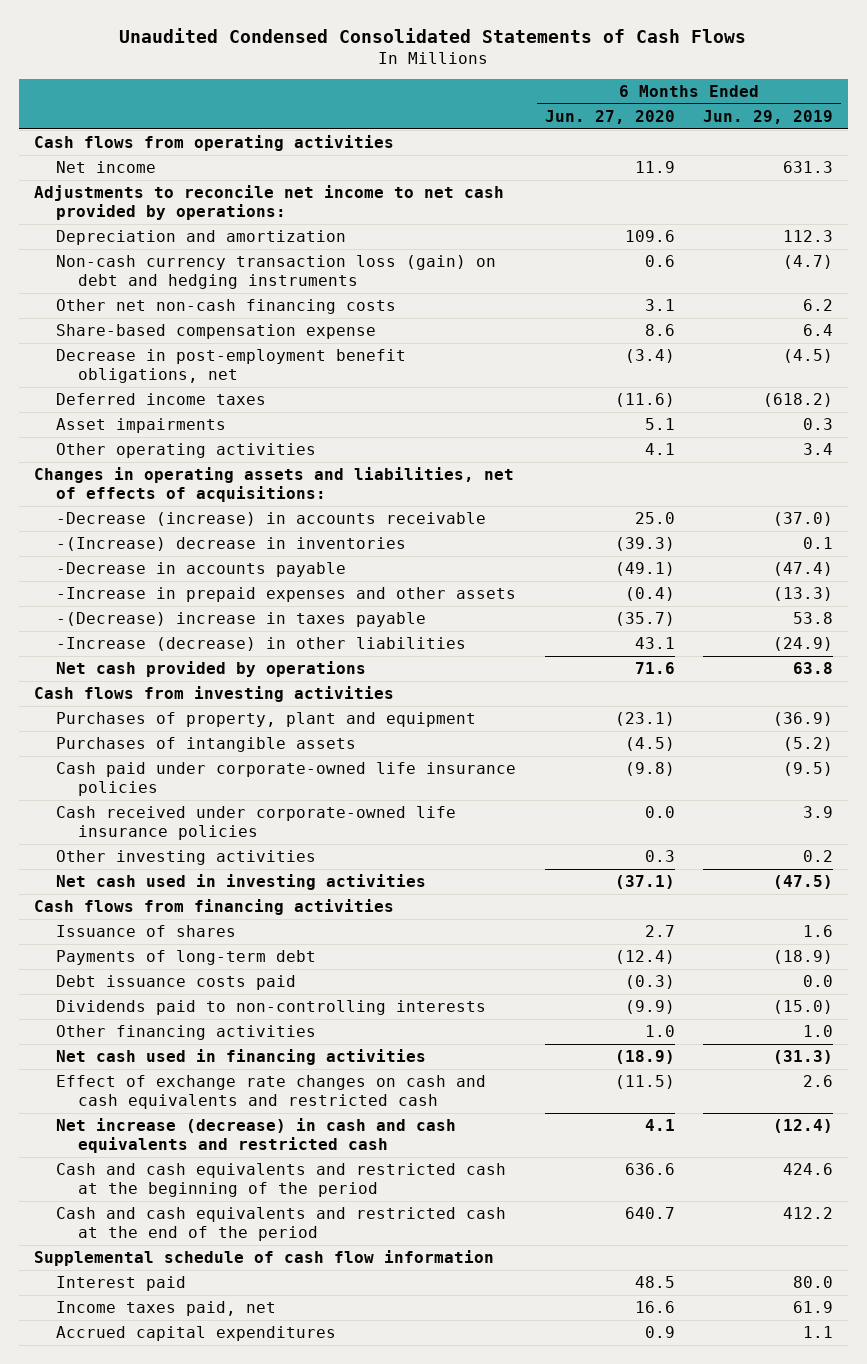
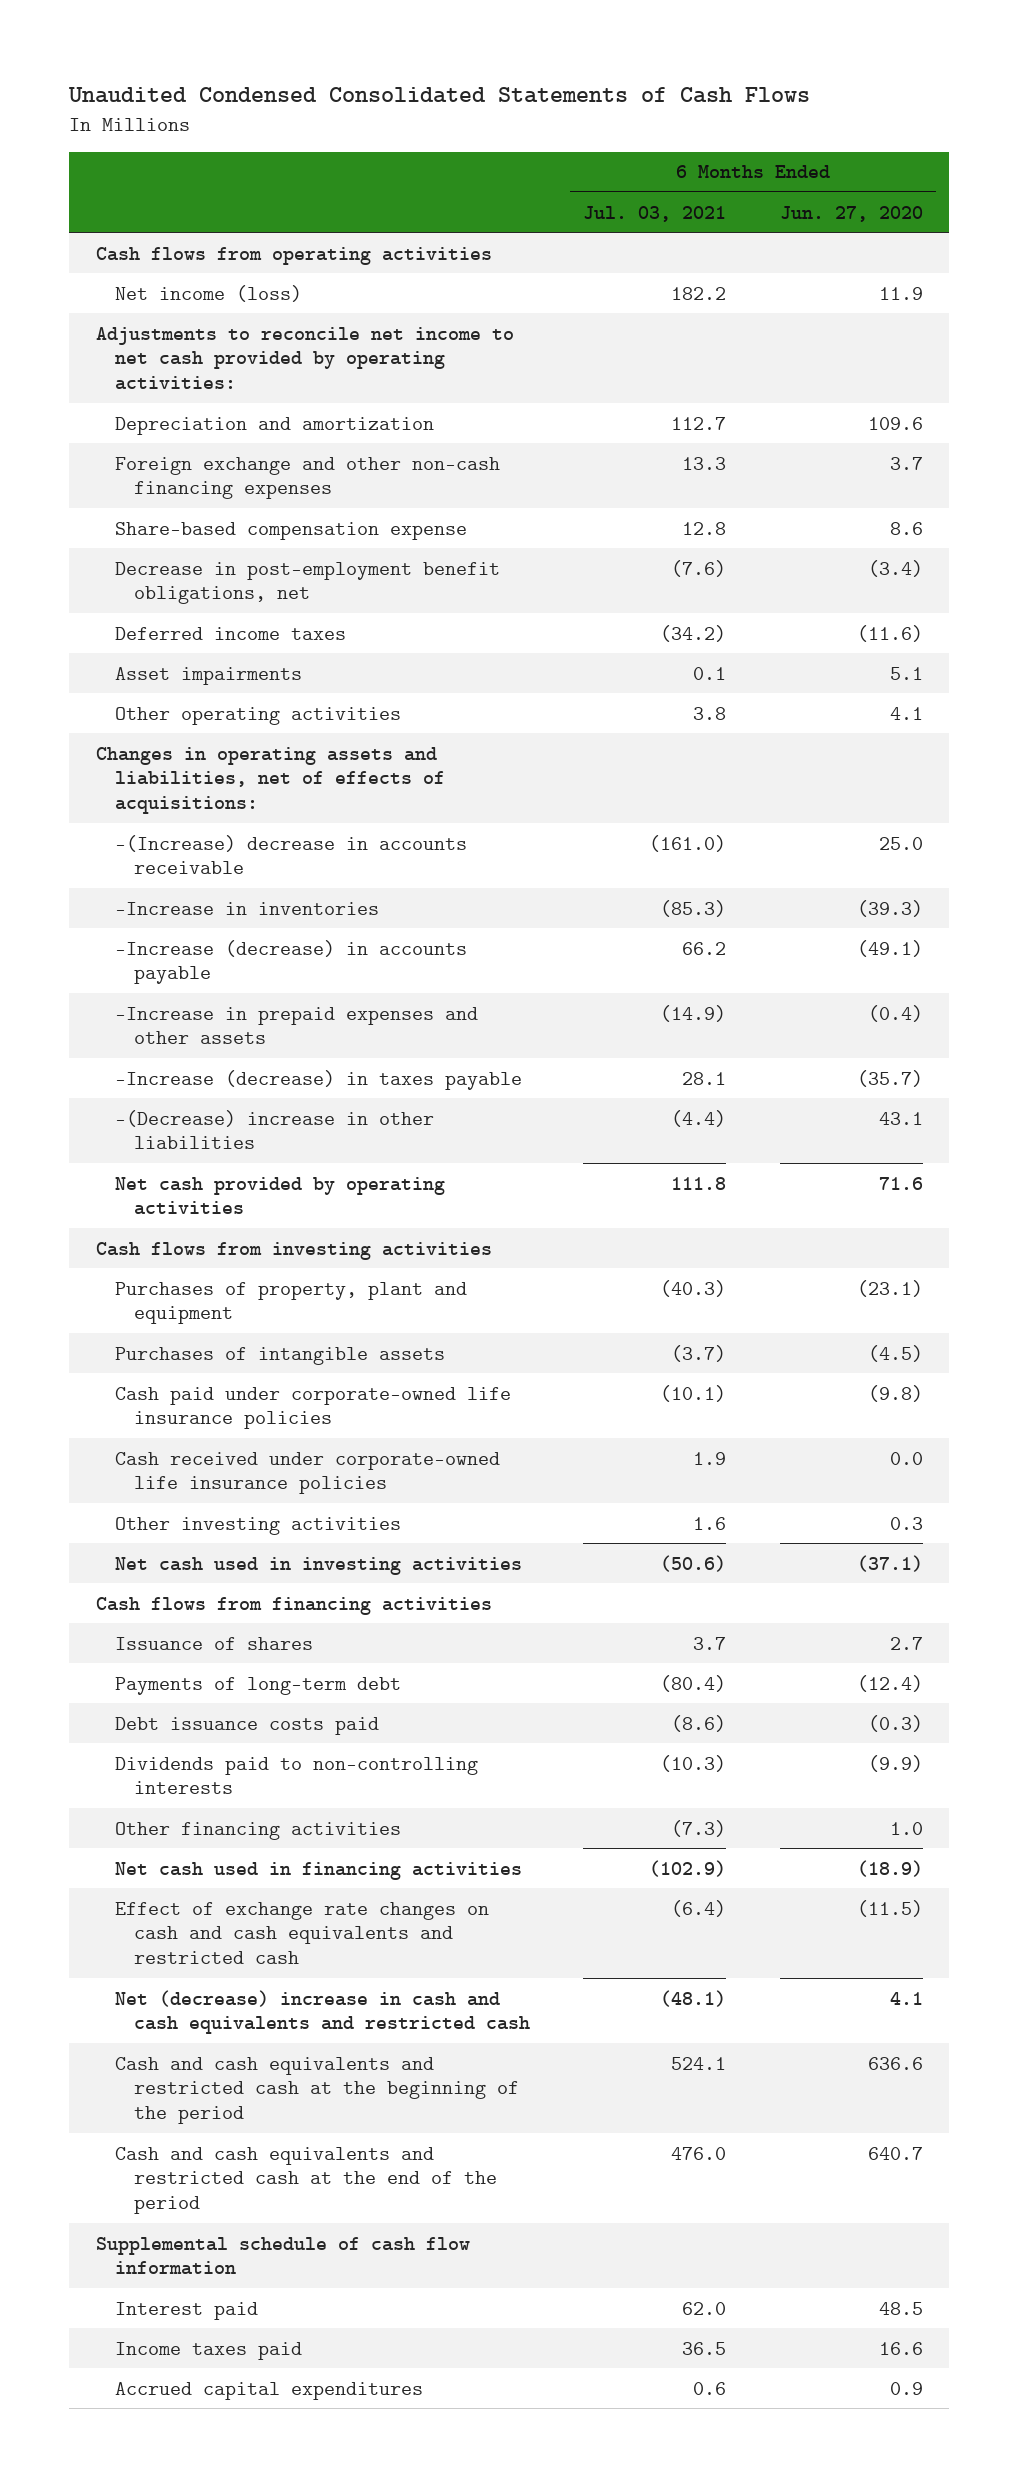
[703,110,834,125] Jun. 29, 2019 -> none
none -> [583,205,727,222] Jul. 03, 2021
[55,161,156,174] Net income -> [114,284,302,302] Net income (loss)
[33,185,504,221] Adjustments to reconcile net income to net cash provided by operations: -> [95,326,514,391] Adjustments to reconcile net income to net cash provided by operating activities:
[55,255,496,290] Non-cash currency transaction loss (gain) on debt and hedging instruments -> none
[55,299,396,315] Other net non-cash financing costs -> none
none -> [114,456,500,500] Foreign exchange and other non-cash financing expenses
[55,512,486,527] -Decrease (increase) in accounts receivable -> [114,834,467,875] -(Increase) decrease in accounts receivable
[55,537,406,552] -(Increase) decrease in inventories -> [114,901,379,915] -Increase in inventories
[55,562,346,578] -Decrease in accounts payable -> [114,939,467,985] -Increase (decrease) in accounts payable
[55,612,426,628] -(Decrease) increase in taxes payable -> [114,1069,522,1090] -Increase (decrease) in taxes payable
[55,637,466,652] -Increase (decrease) in other liabilities -> [114,1109,434,1150] -(Decrease) increase in other liabilities
[55,661,366,678] Net cash provided by operations -> [114,1176,445,1216] Net cash provided by operating activities
[55,1118,456,1154] Net increase (decrease) in cash and cash equivalents and restricted cash -> [114,1989,530,2035] Net (decrease) increase in cash and cash equivalents and restricted cash
[55,1301,276,1317] Income taxes paid, net -> [114,2341,302,2360] Income taxes paid

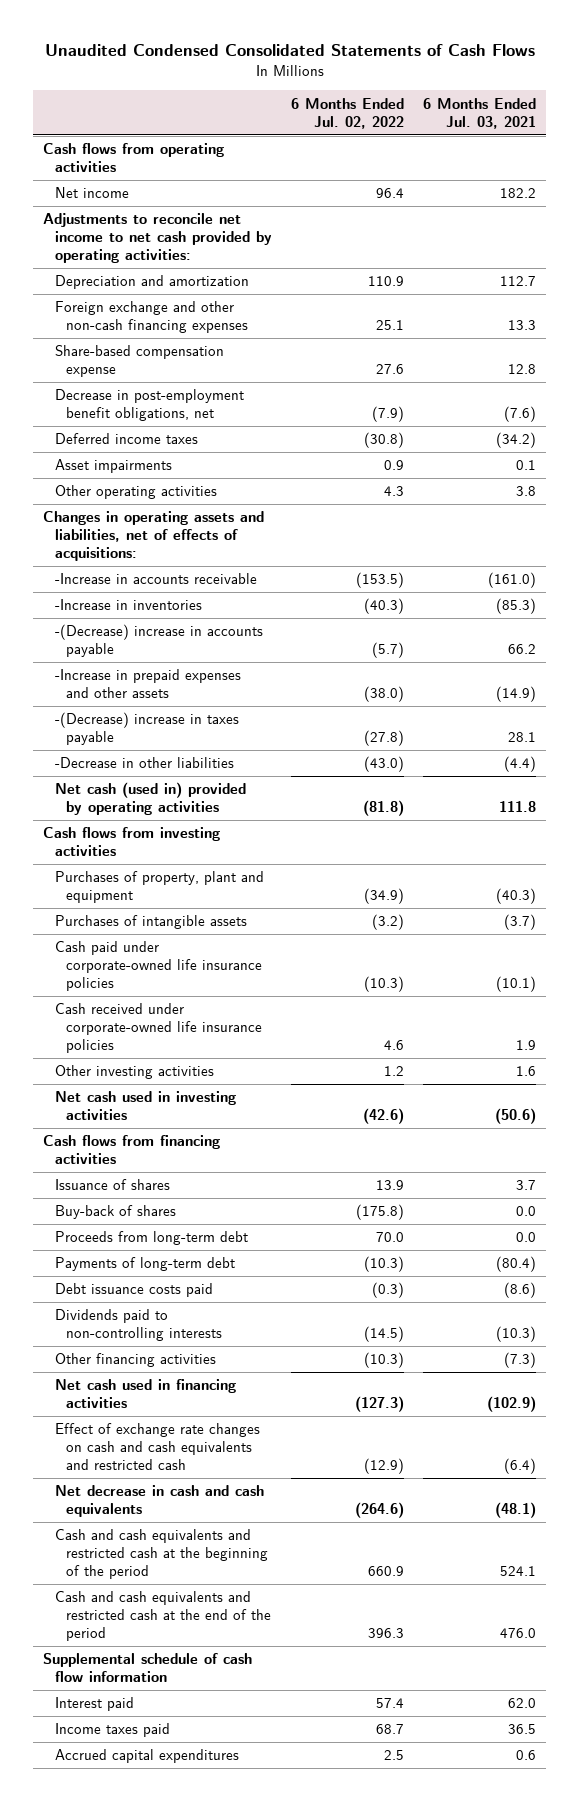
[779,205,923,222] Jun. 27, 2020 -> none
none -> [290,97,404,129] 6 Months Ended Jul. 02, 2022
[114,284,302,302] Net income (loss) -> [54,187,129,199] Net income
[114,834,467,875] -(Increase) decrease in accounts receivable -> [54,573,257,585] -Increase in accounts receivable
[114,939,467,985] -Increase (decrease) in accounts payable -> [54,624,263,658] -(Decrease) increase in accounts payable
[114,1069,522,1090] -Increase (decrease) in taxes payable -> [54,712,239,746] -(Decrease) increase in taxes payable
[114,1109,434,1150] -(Decrease) increase in other liabilities -> [54,757,234,769] -Decrease in other liabilities
[114,1176,445,1216] Net cash provided by operating activities -> [54,782,246,816] Net cash (used in) provided by operating activities
none -> [54,1205,176,1220] Buy-back of shares
none -> [54,1231,248,1246] Proceeds from long-term debt
[114,1989,530,2035] Net (decrease) increase in cash and cash equivalents and restricted cash -> [54,1485,264,1518] Net decrease in cash and cash equivalents

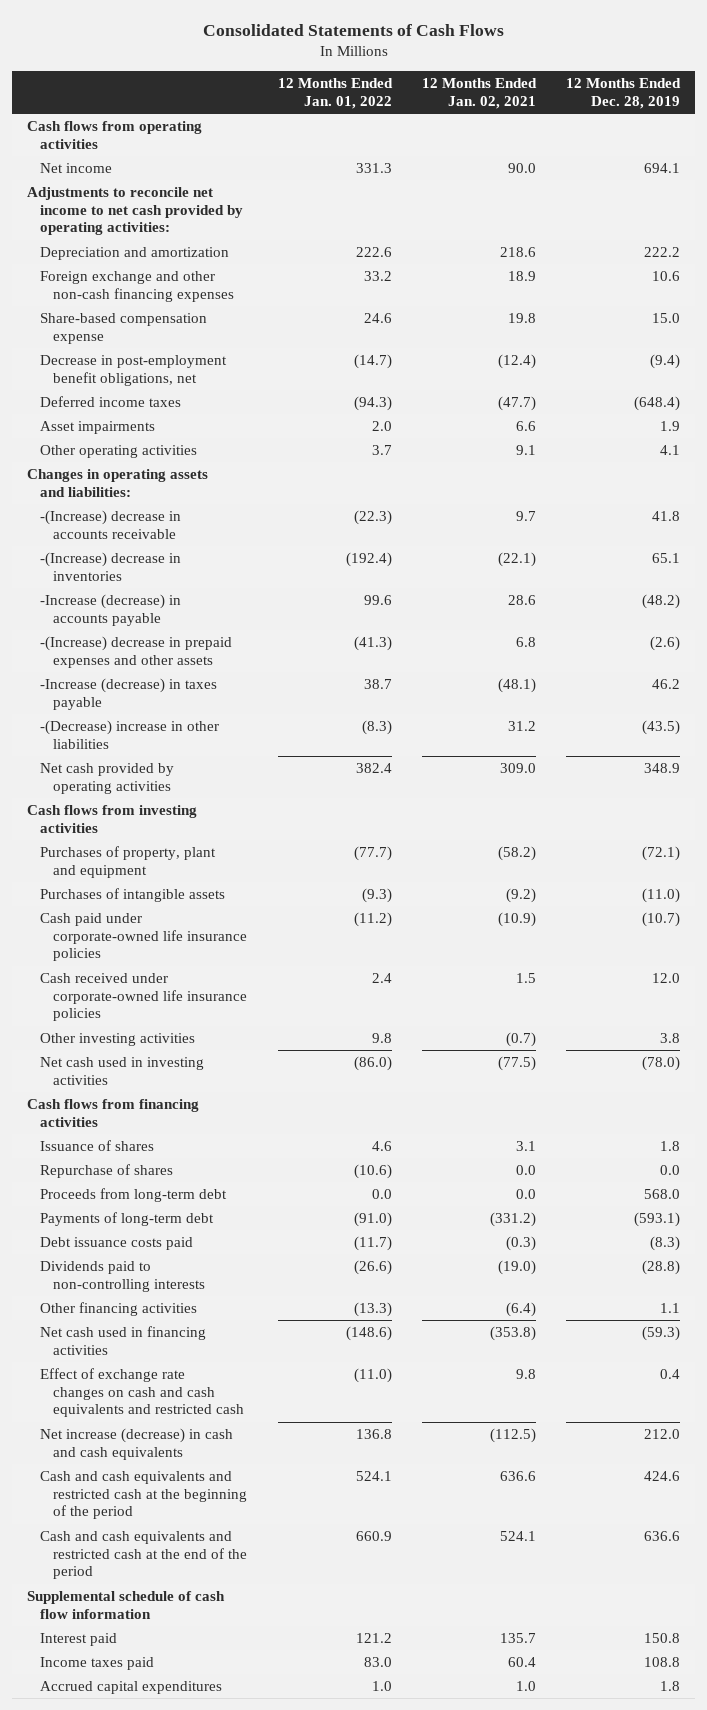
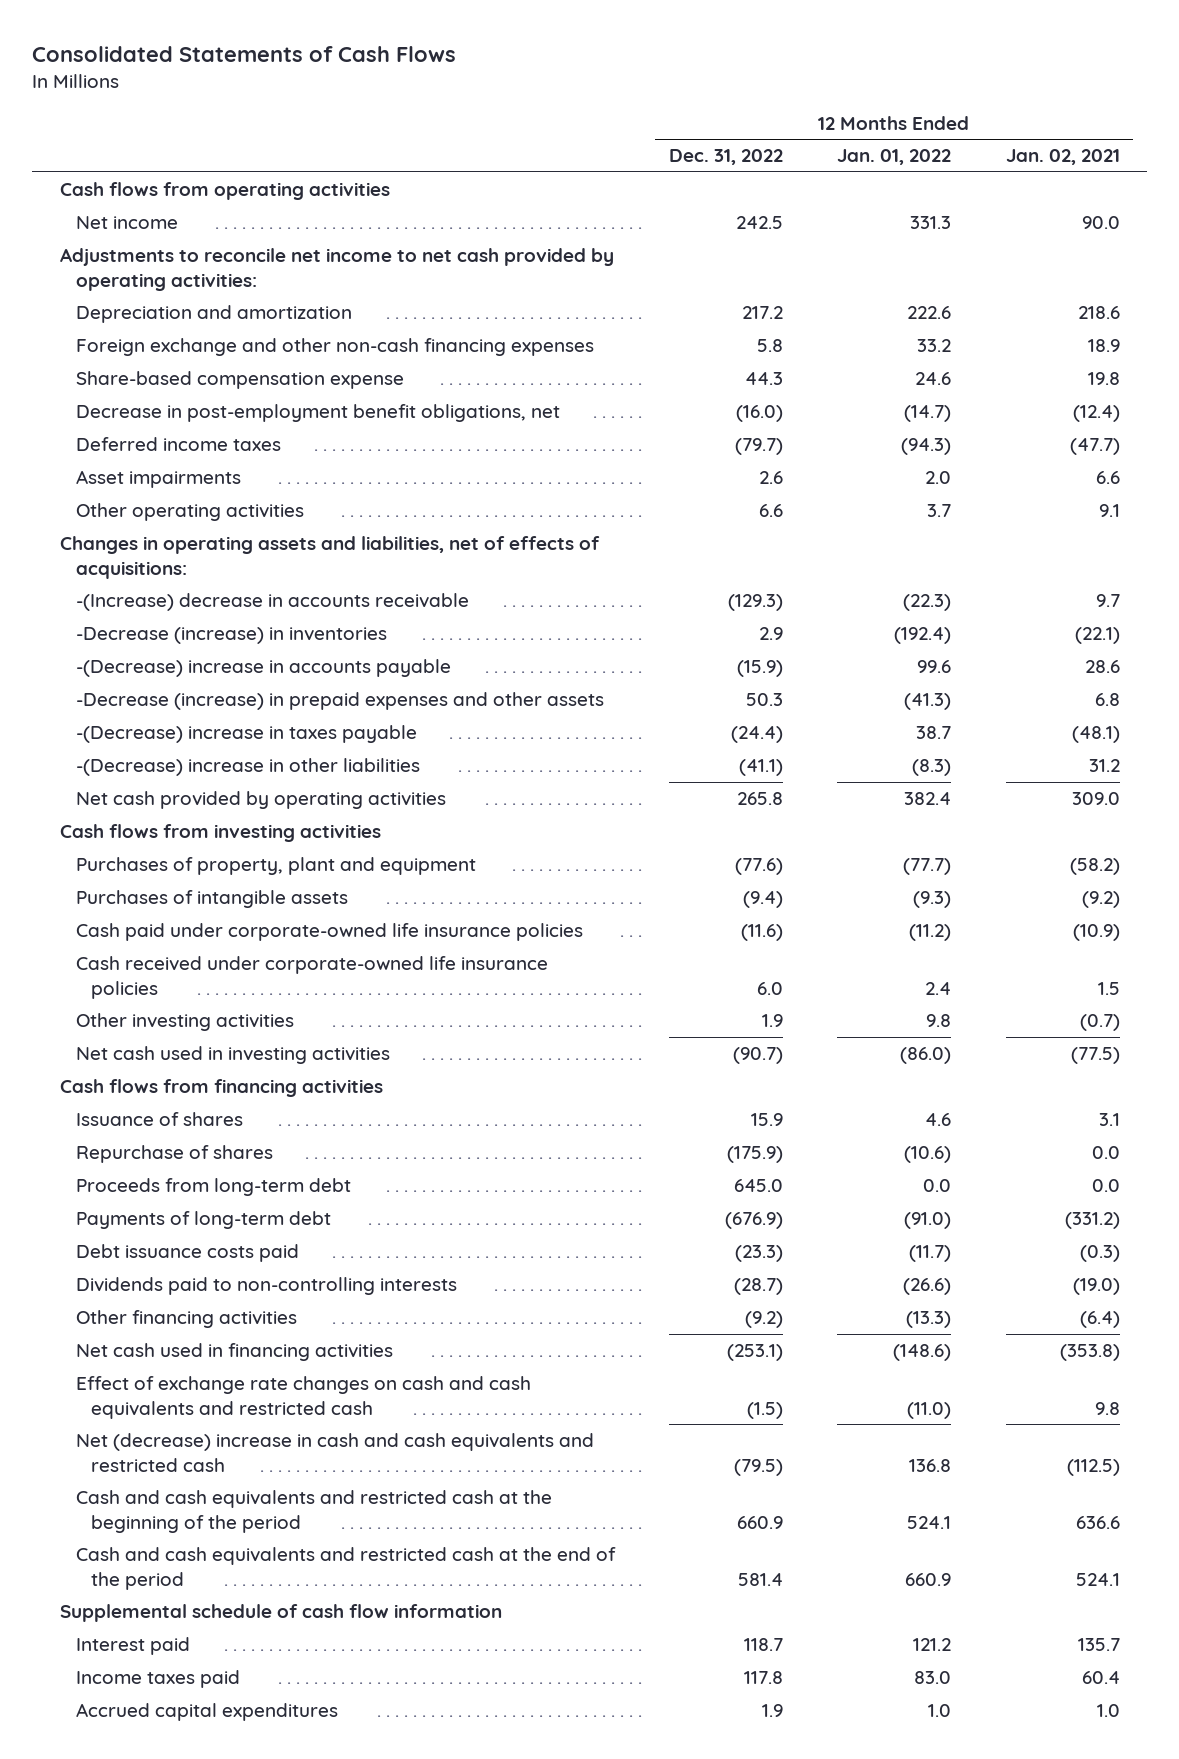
[565,78,681,109] 12 Months Ended Dec. 28, 2019 -> none
none -> [668,149,783,166] Dec. 31, 2022
[27,469,209,497] Changes in operating assets and liabilities: -> [59,536,600,579] Changes in operating assets and liabilities, net of effects of acquisitions:
[40,552,182,581] -(Increase) decrease in inventories -> [75,627,387,645] -Decrease (increase) in inventories
[40,594,182,626] -Increase (decrease) in accounts payable -> [75,659,451,678] -(Decrease) increase in accounts payable
[40,636,233,668] -(Increase) decrease in prepaid expenses and other assets -> [75,692,604,711] -Decrease (increase) in prepaid expenses and other assets
[40,678,218,710] -Increase (decrease) in taxes payable -> [75,725,417,744] -(Decrease) increase in taxes payable
[40,1428,234,1460] Net increase (decrease) in cash and cash equivalents -> [75,1433,594,1472] Net (decrease) increase in cash and cash equivalents and restricted cash

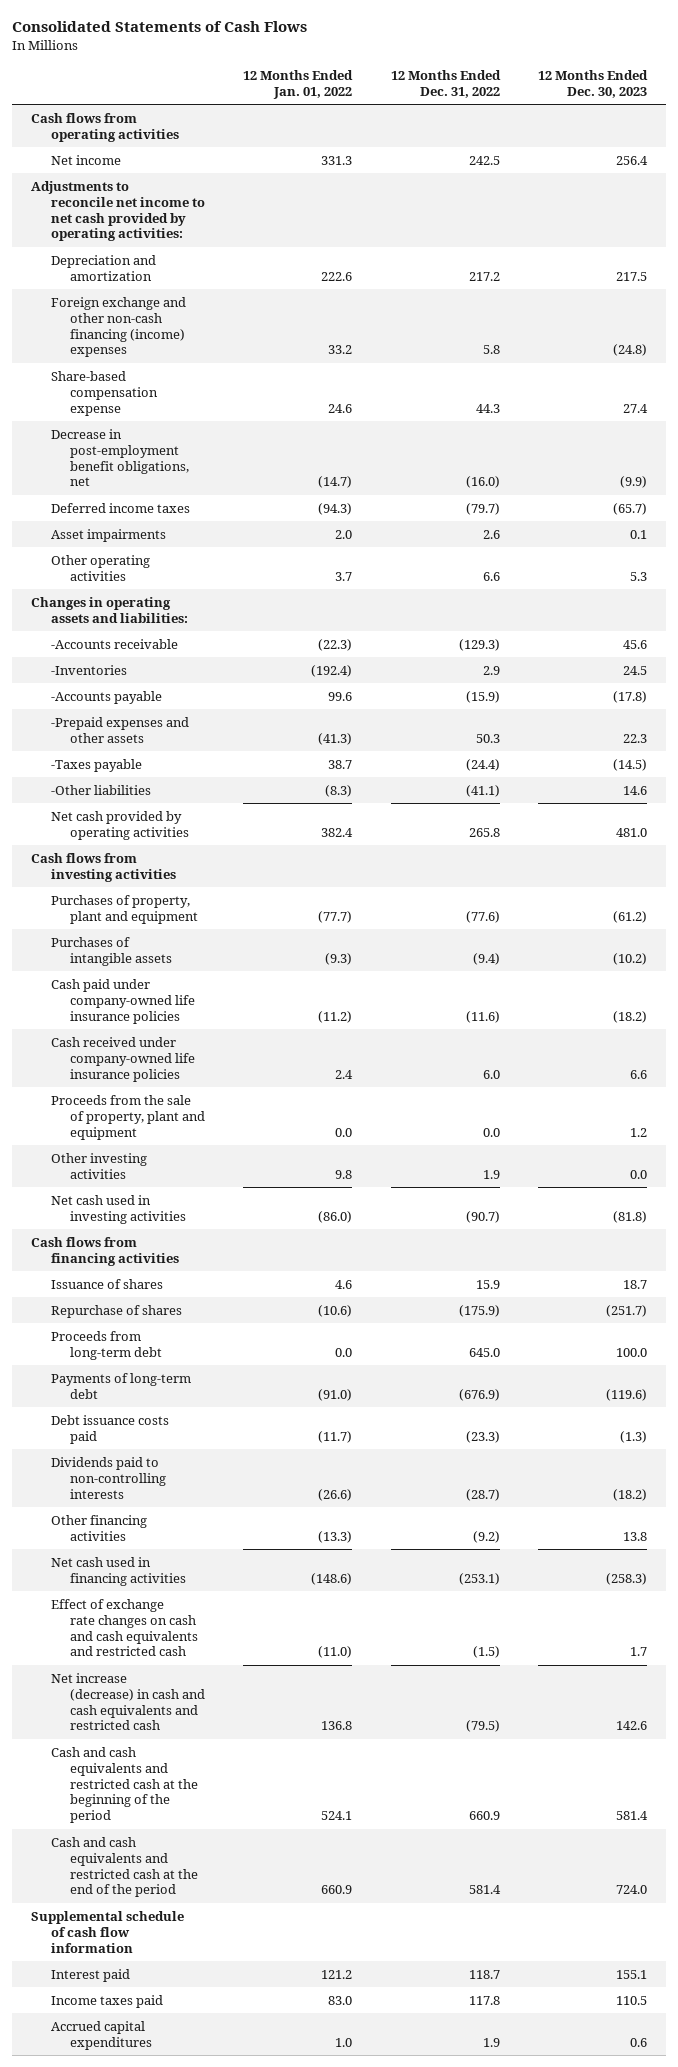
[1005,149,1120,166] Jan. 02, 2021 -> none
none -> [538,70,649,99] 12 Months Ended Dec. 30, 2023
[75,338,594,357] Foreign exchange and other non-cash financing expenses -> [50,296,186,358] Foreign exchange and other non-cash financing (income) expenses
[59,536,600,579] Changes in operating assets and liabilities, net of effects of acquisitions: -> [31,596,188,623] Changes in operating assets and liabilities:
[75,593,469,612] -(Increase) decrease in accounts receivable -> [50,638,178,649] -Accounts receivable
[75,627,387,645] -Decrease (increase) in inventories -> [50,664,127,675] -Inventories
[75,659,451,678] -(Decrease) increase in accounts payable -> [50,690,162,704] -Accounts payable
[75,692,604,711] -Decrease (increase) in prepaid expenses and other assets -> [50,716,189,743] -Prepaid expenses and other assets
[75,725,417,744] -(Decrease) increase in taxes payable -> [50,758,142,772] -Taxes payable
[75,758,420,777] -(Decrease) increase in other liabilities -> [50,784,151,795] -Other liabilities
[75,923,583,942] Cash paid under corporate-owned life insurance policies -> [50,978,196,1024] Cash paid under company-owned life insurance policies
[75,956,548,999] Cash received under corporate-owned life insurance policies -> [50,1036,196,1082] Cash received under company-owned life insurance policies
none -> [50,1094,206,1140] Proceeds from the sale of property, plant and equipment
[75,1433,594,1472] Net (decrease) increase in cash and cash equivalents and restricted cash -> [50,1672,206,1731] Net increase (decrease) in cash and cash equivalents and restricted cash

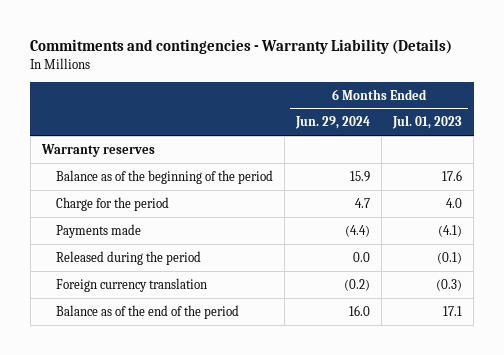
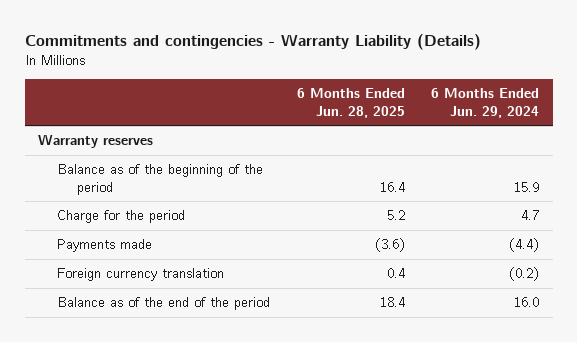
[392,115,463,130] Jul. 01, 2023 -> none
none -> [296,88,405,118] 6 Months Ended Jun. 28, 2025
[55,250,201,265] Released during the period -> none

